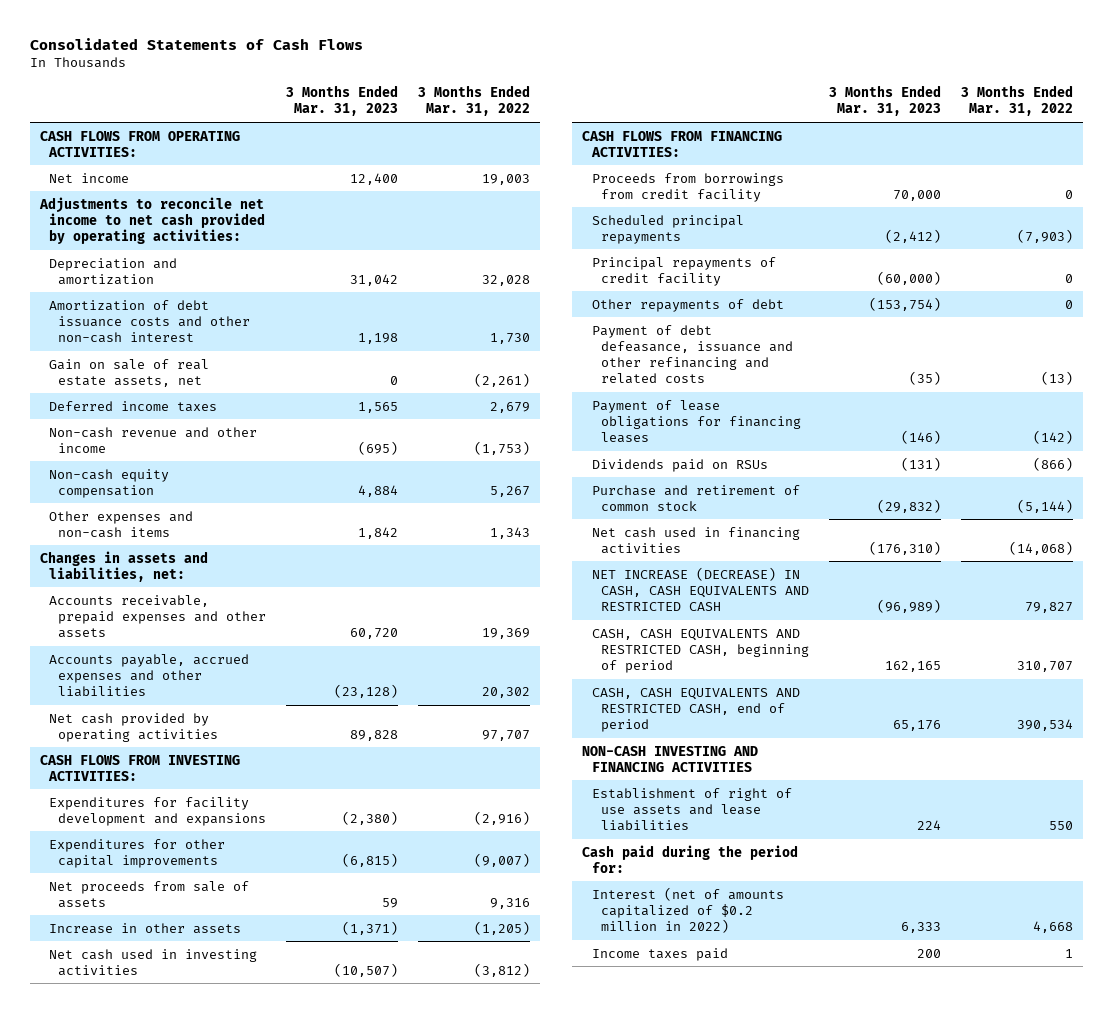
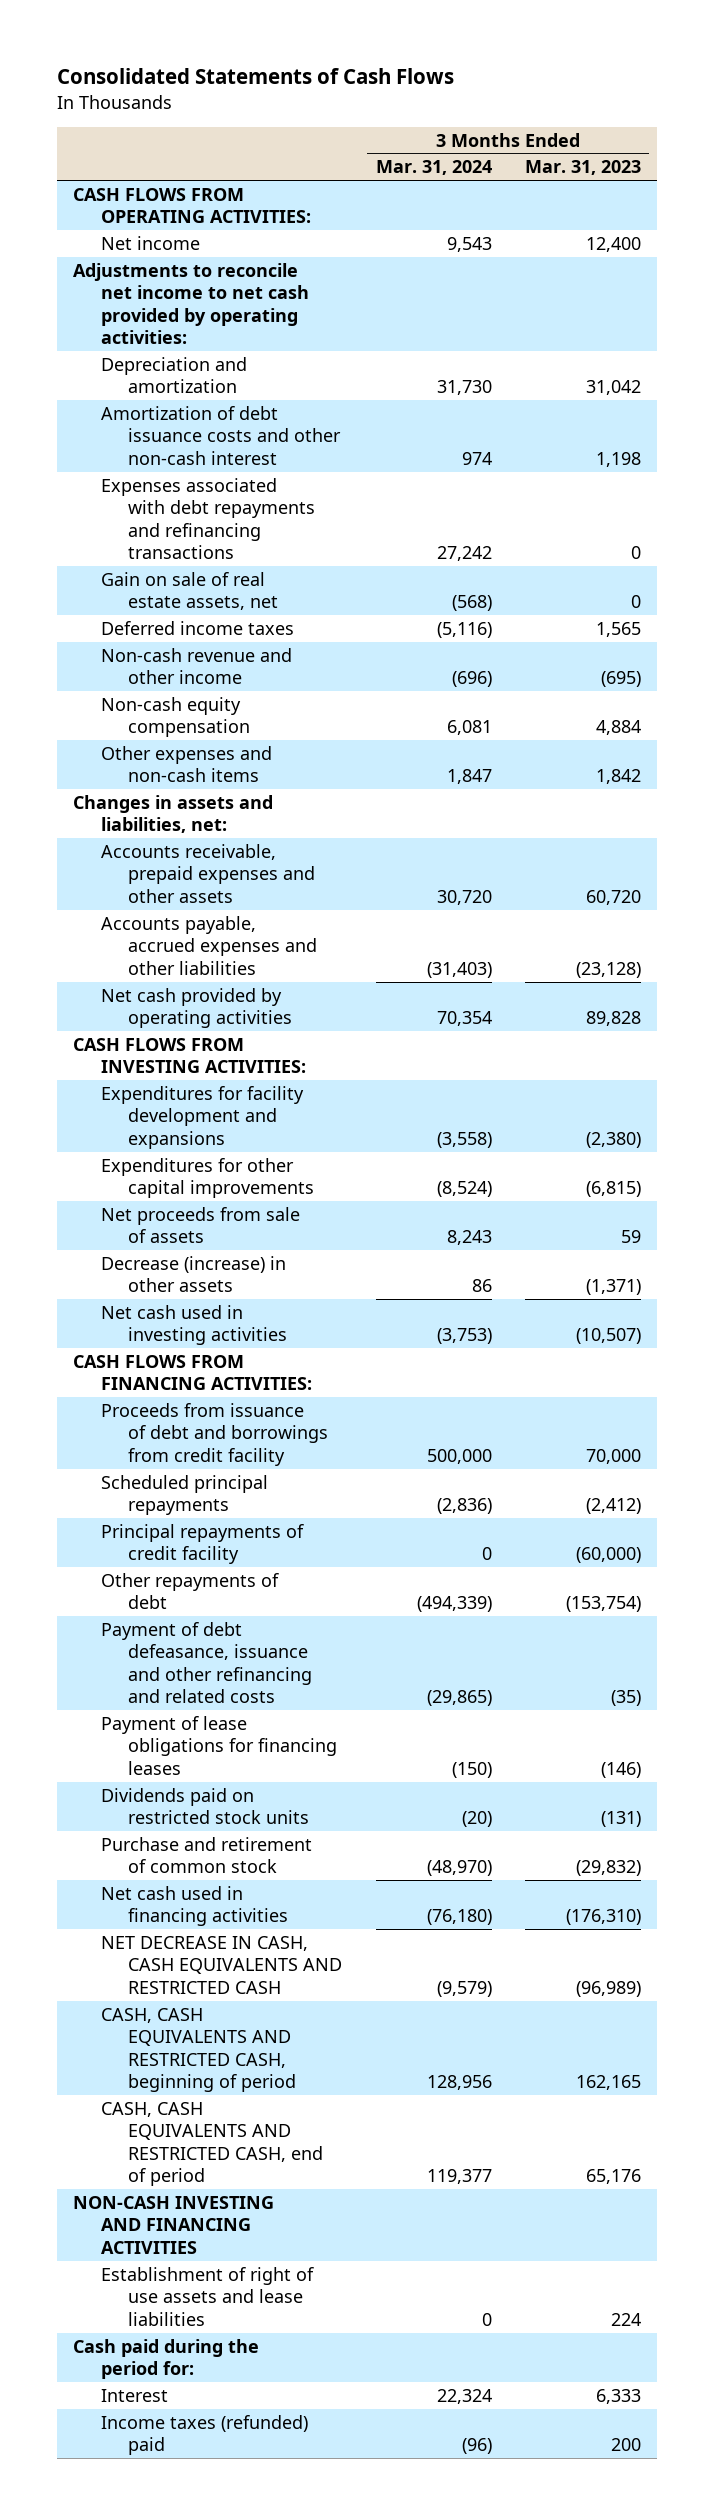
[418,85,531,117] 3 Months Ended Mar. 31, 2022 -> none
none -> [375,160,492,176] Mar. 31, 2024
none -> [100,477,316,559] Expenses associated with debt repayments and refinancing transactions
[49,922,242,934] Increase in other assets -> [100,1255,286,1293] Decrease (increase) in other assets
[591,172,784,202] Proceeds from borrowings from credit facility -> [100,1402,329,1466] Proceeds from issuance of debt and borrowings from credit facility
[591,458,768,472] Dividends paid on RSUs -> [100,1787,310,1825] Dividends paid on restricted stock units
[591,566,809,612] NET INCREASE (DECREASE) IN CASH, CASH EQUIVALENTS AND RESTRICTED CASH -> [100,1935,343,1994] NET DECREASE IN CASH, CASH EQUIVALENTS AND RESTRICTED CASH
[591,886,784,934] Interest (net of amounts capitalized of $0.2 million in 2022) -> [100,2388,168,2402] Interest
[591,947,728,961] Income taxes paid -> [100,2414,308,2456] Income taxes (refunded) paid

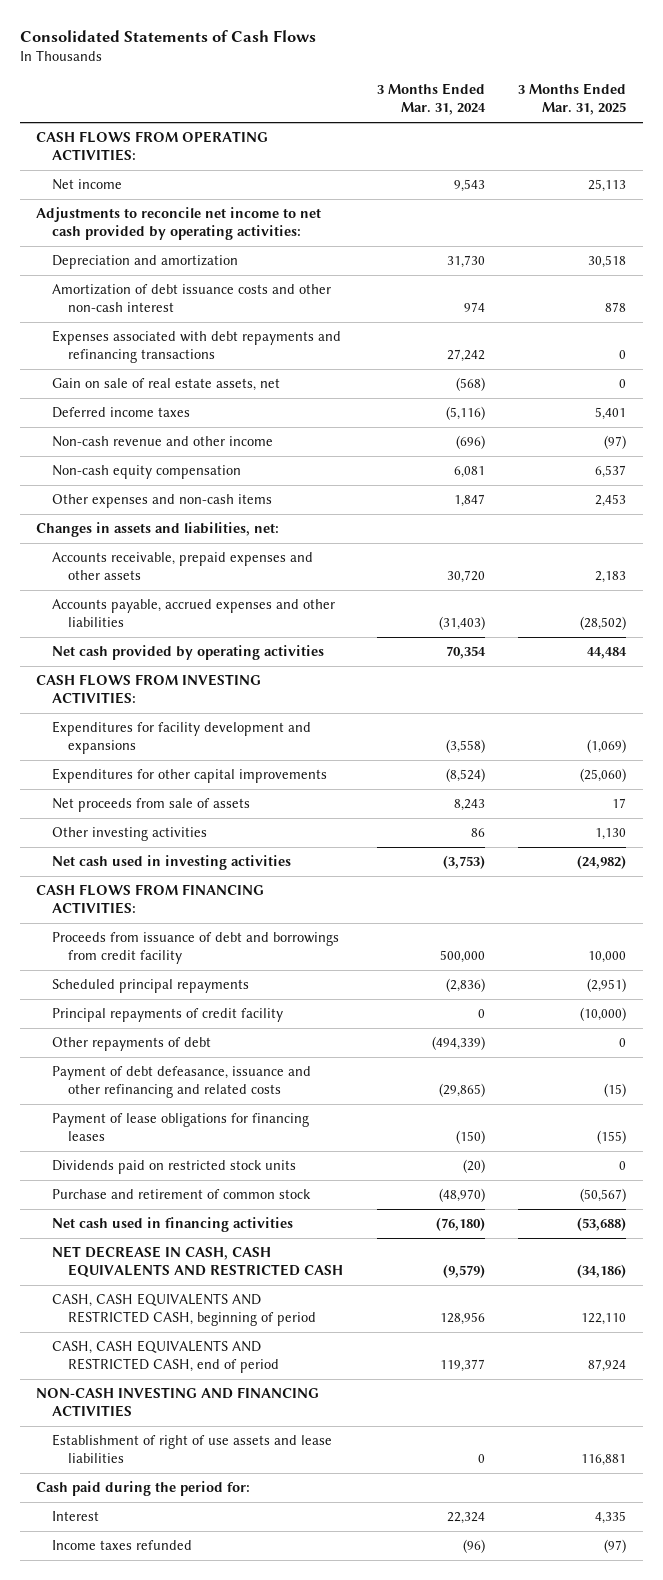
[524,160,641,176] Mar. 31, 2023 -> none
none -> [518,83,627,116] 3 Months Ended Mar. 31, 2025
[100,1255,286,1293] Decrease (increase) in other assets -> none
none -> [52,827,208,842] Other investing activities
[100,2414,308,2456] Income taxes (refunded) paid -> [52,1540,193,1551] Income taxes refunded

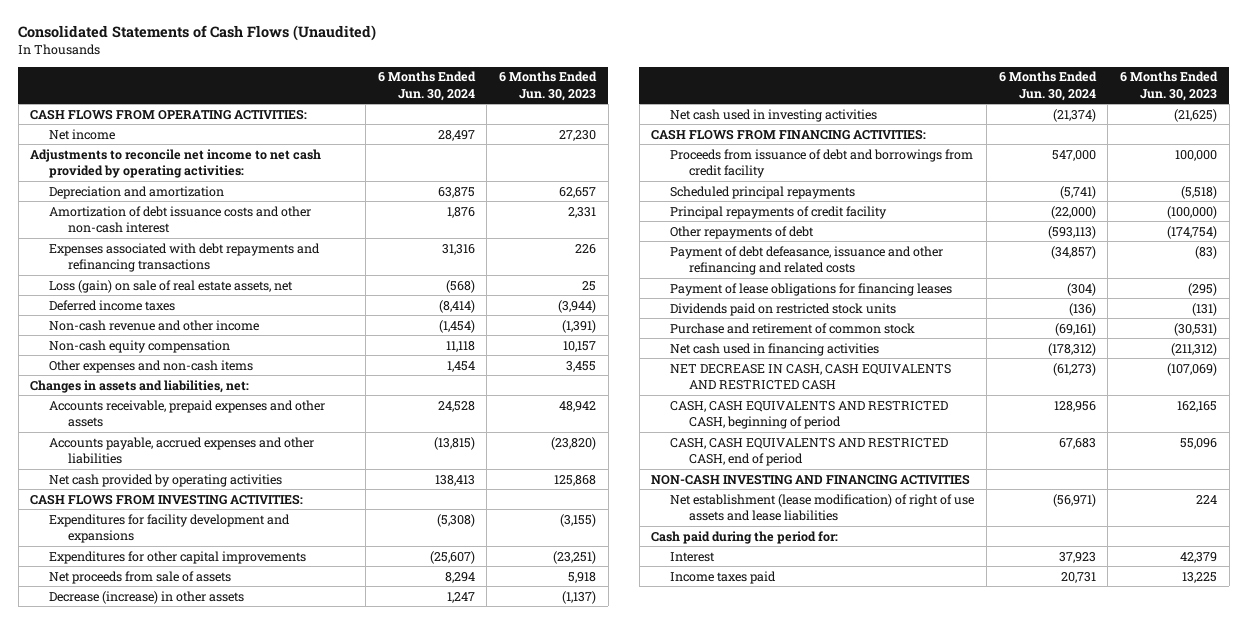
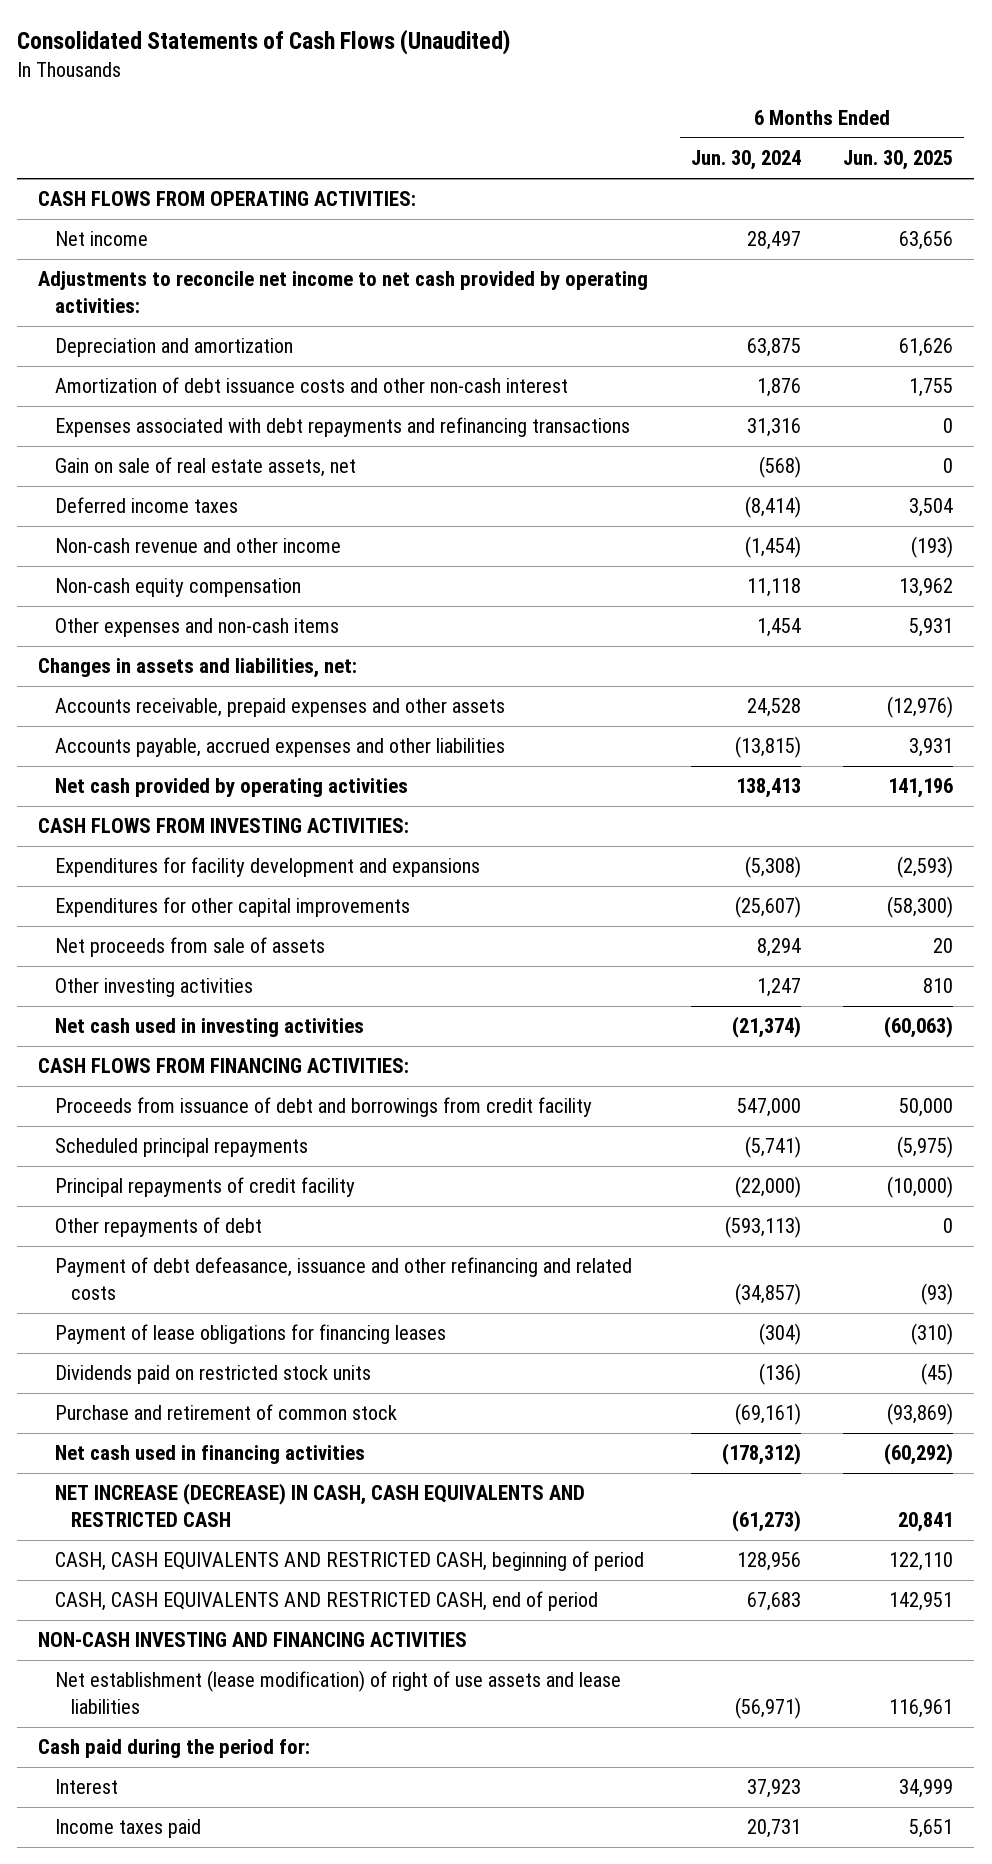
[498,71,597,101] 6 Months Ended Jun. 30, 2023 -> none
none -> [843,150,954,171] Jun. 30, 2025
[49,279,294,293] Loss (gain) on sale of real estate assets, net -> [54,457,356,478] Gain on sale of real estate assets, net
[49,590,245,604] Decrease (increase) in other assets -> [54,978,253,998] Other investing activities
[670,363,952,390] NET DECREASE IN CASH, CASH EQUIVALENTS AND RESTRICTED CASH -> [54,1483,585,1527] NET INCREASE (DECREASE) IN CASH, CASH EQUIVALENTS AND RESTRICTED CASH

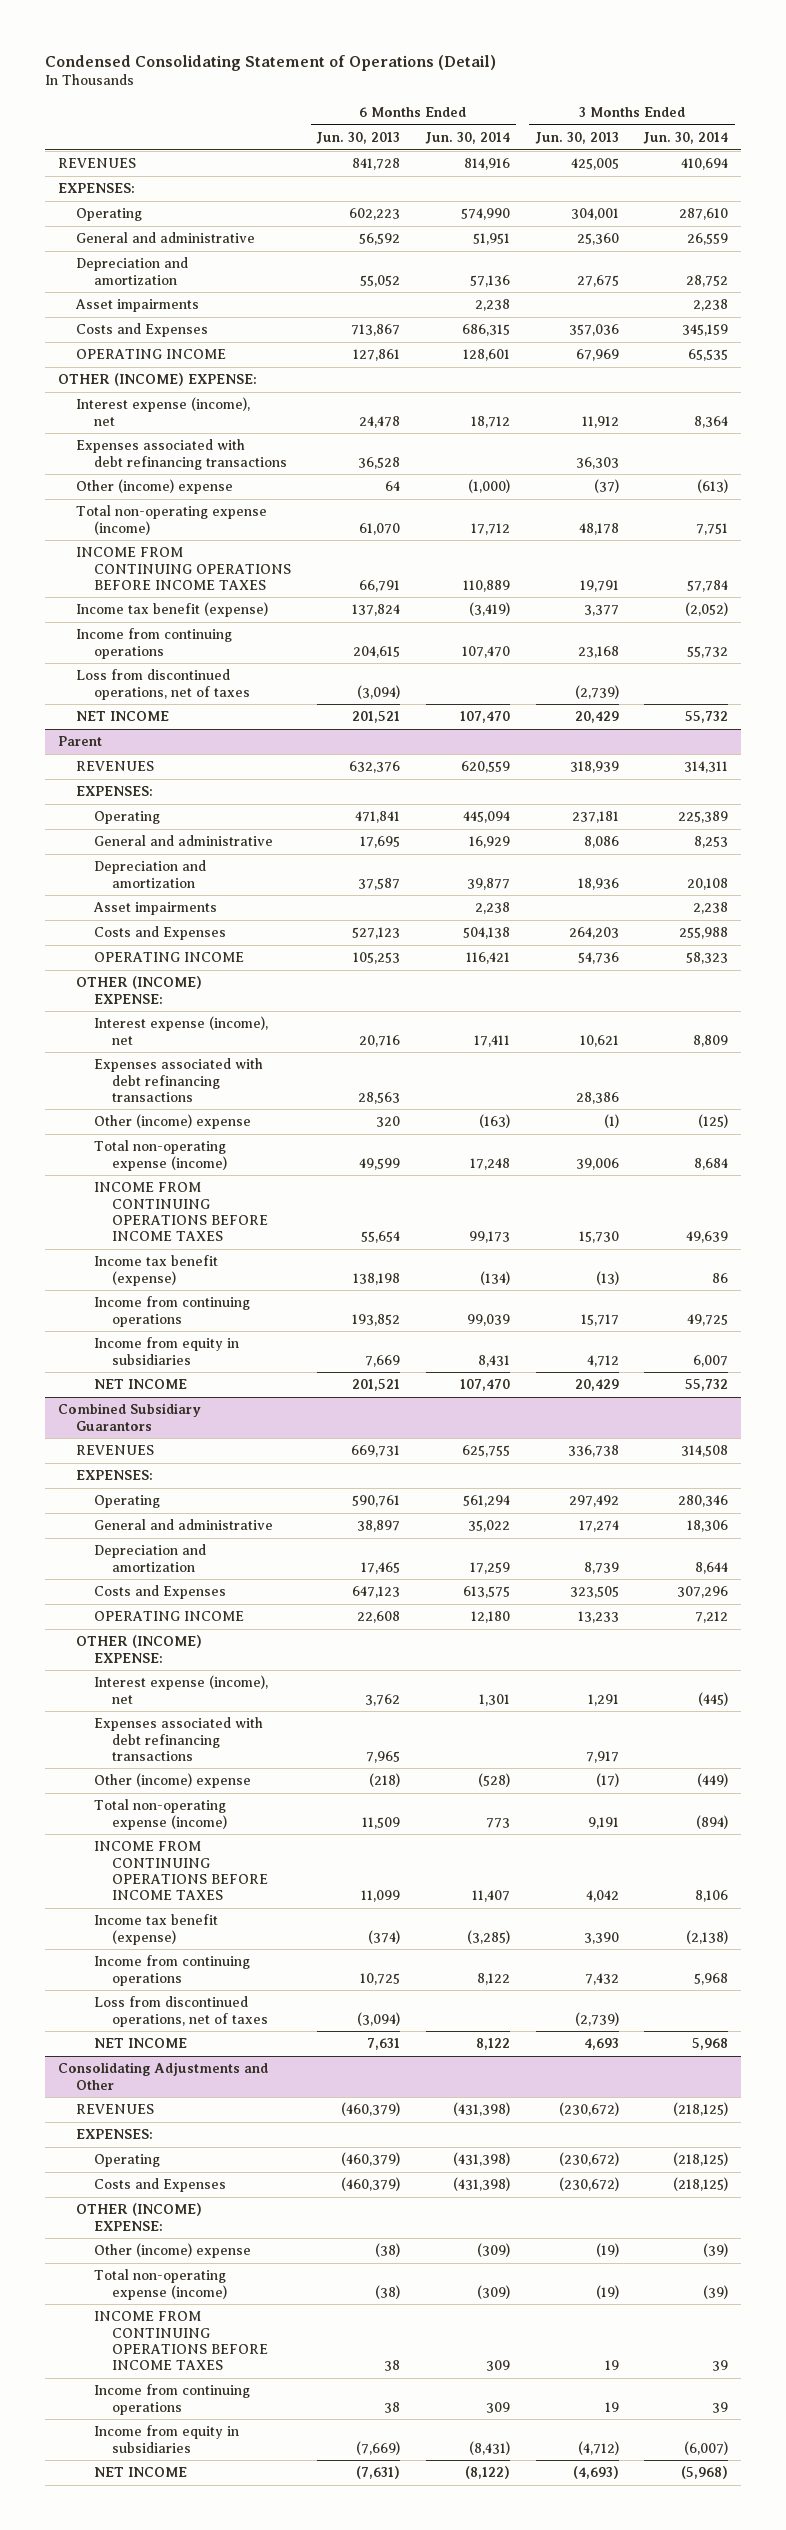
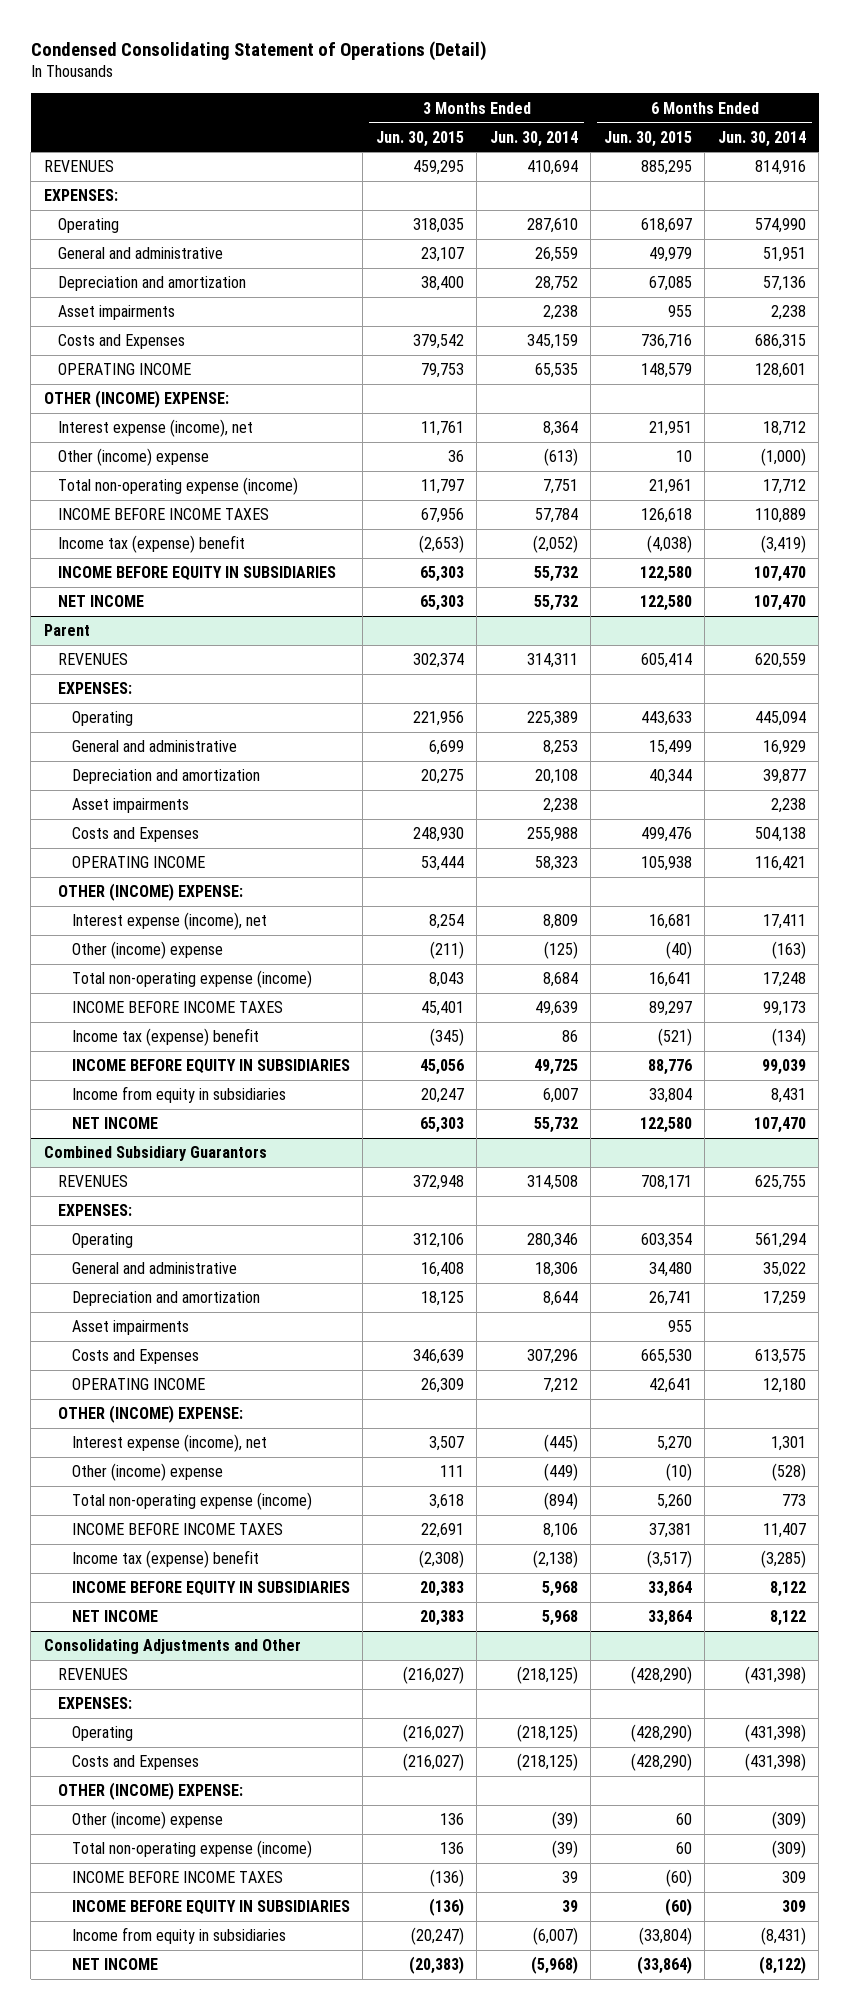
[316,131,401,144] Jun. 30, 2013 -> none
[534,131,619,144] Jun. 30, 2013 -> none
none -> [375,130,464,147] Jun. 30, 2015
none -> [603,130,692,147] Jun. 30, 2015
[76,439,288,470] Expenses associated with debt refinancing transactions -> none
[76,669,251,700] Loss from discontinued operations, net of taxes -> none
[76,547,292,590] INCOME FROM CONTINUING OPERATIONS BEFORE INCOME TAXES -> [57,508,269,521] INCOME BEFORE INCOME TAXES
[76,602,269,618] Income tax benefit (expense) -> [57,535,245,554] Income tax (expense) benefit
[76,628,233,659] Income from continuing operations -> [57,566,336,581] INCOME BEFORE EQUITY IN SUBSIDIARIES
[94,1058,264,1102] Expenses associated with debt refinancing transactions -> none
[94,1182,269,1241] INCOME FROM CONTINUING OPERATIONS BEFORE INCOME TAXES -> [71,1001,283,1014] INCOME BEFORE INCOME TAXES
[94,1255,219,1286] Income tax benefit (expense) -> [71,1028,259,1047] Income tax (expense) benefit
[94,1296,251,1327] Income from continuing operations -> [71,1059,350,1074] INCOME BEFORE EQUITY IN SUBSIDIARIES
none -> [71,1320,189,1336] Asset impairments
[94,1717,264,1761] Expenses associated with debt refinancing transactions -> none
[94,1996,269,2027] Loss from discontinued operations, net of taxes -> none
[94,1841,269,1900] INCOME FROM CONTINUING OPERATIONS BEFORE INCOME TAXES -> [71,1523,283,1536] INCOME BEFORE INCOME TAXES
[94,1914,219,1945] Income tax benefit (expense) -> [71,1550,259,1569] Income tax (expense) benefit
[94,1955,251,1986] Income from continuing operations -> [71,1581,350,1596] INCOME BEFORE EQUITY IN SUBSIDIARIES
[94,2311,269,2370] INCOME FROM CONTINUING OPERATIONS BEFORE INCOME TAXES -> [71,1871,283,1884] INCOME BEFORE INCOME TAXES
[94,2384,251,2415] Income from continuing operations -> [71,1900,350,1915] INCOME BEFORE EQUITY IN SUBSIDIARIES

